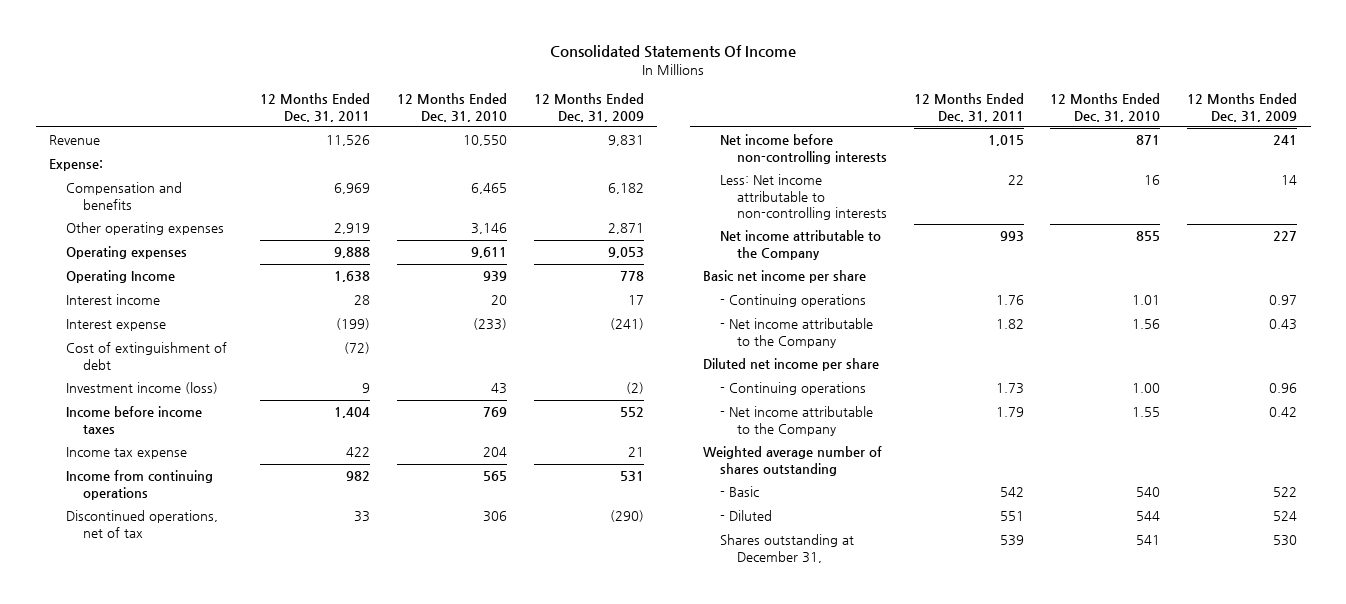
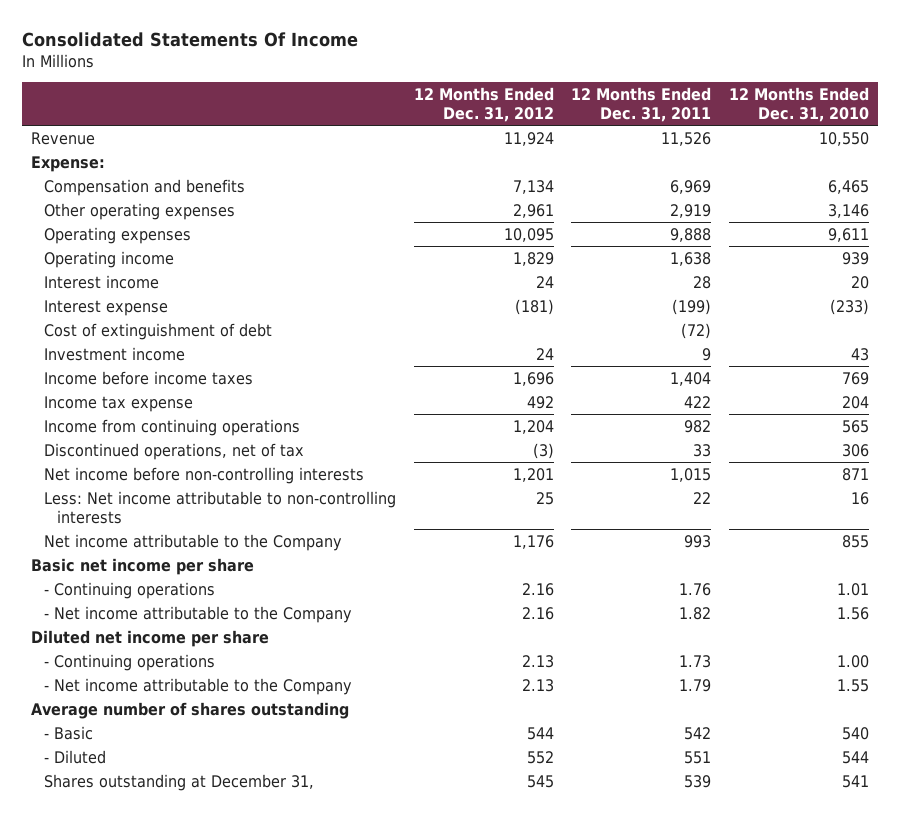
[533,93,644,122] 12 Months Ended Dec. 31, 2009 -> none
none -> [413,86,554,122] 12 Months Ended Dec. 31, 2012
[66,270,176,284] Operating Income -> [43,250,174,268] Operating income
[66,382,219,395] Investment income (loss) -> [43,346,185,361] Investment income
[702,446,882,476] Weighted average number of shares outstanding -> [30,701,349,719] Average number of shares outstanding

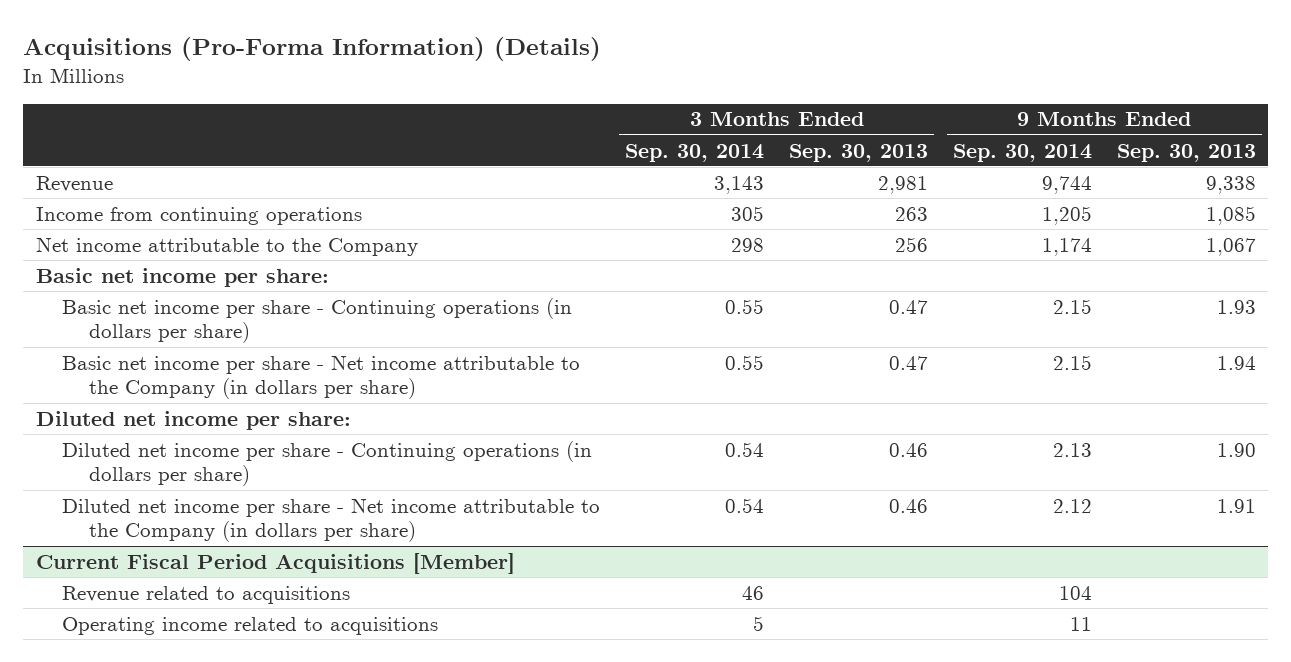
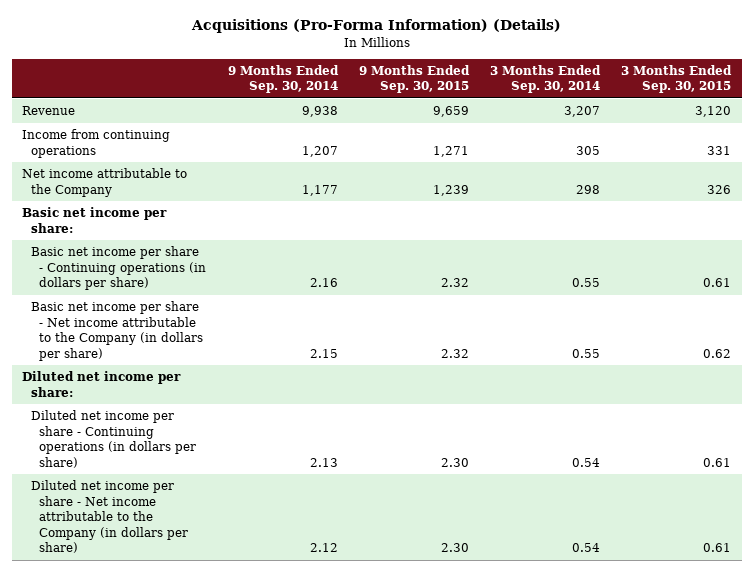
[789,143,929,162] Sep. 30, 2013 -> none
[1116,143,1256,162] Sep. 30, 2013 -> none
none -> [358,64,470,94] 9 Months Ended Sep. 30, 2015
none -> [621,64,733,94] 3 Months Ended Sep. 30, 2015
[714,175,765,194] 3,143 -> [563,106,600,118] 3,207
[1041,175,1092,194] 9,744 -> [301,106,338,118] 9,938
[1041,205,1092,225] 1,205 -> [301,145,338,157] 1,207
[1041,237,1092,256] 1,174 -> [301,184,338,196] 1,177
[1052,298,1092,314] 2.15 -> [309,278,338,288] 2.16
[35,552,515,574] Current Fiscal Period Acquisitions [Member] -> none
[62,585,351,604] Revenue related to acquisitions -> none
[62,616,439,635] Operating income related to acquisitions -> none

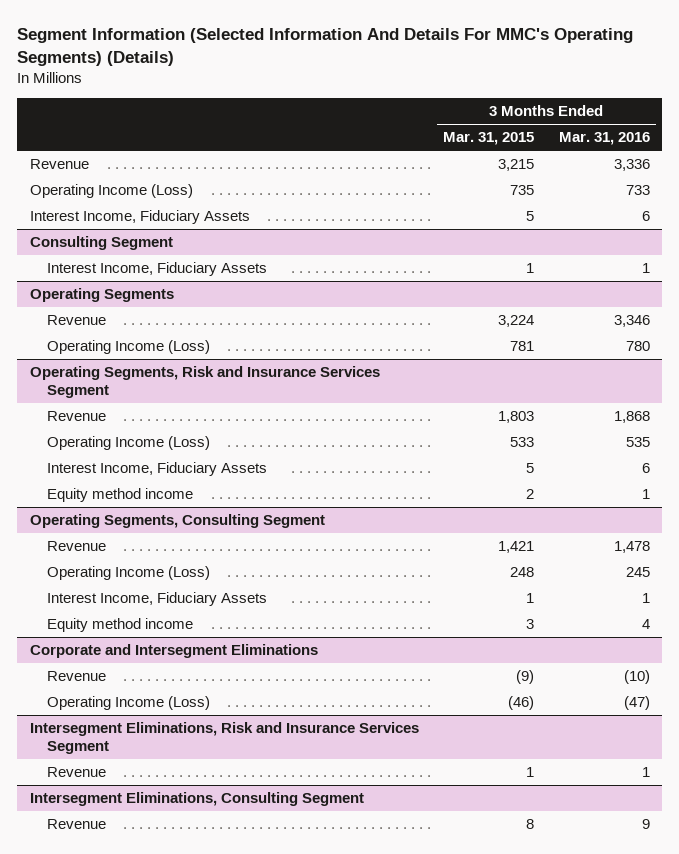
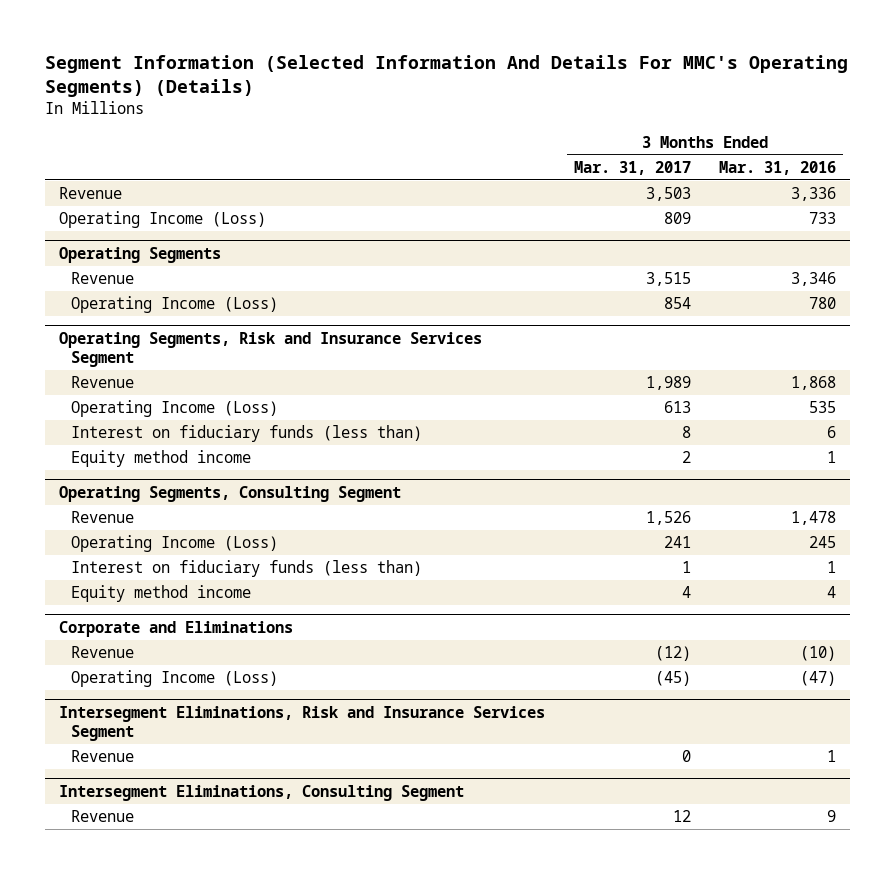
[443,132,535,146] Mar. 31, 2015 -> none
none -> [573,160,691,175] Mar. 31, 2017
[29,210,250,225] Interest Income, Fiduciary Assets -> none
[29,236,173,251] Consulting Segment -> none
[47,262,268,277] Interest Income, Fiduciary Assets -> none
[47,462,268,477] Interest Income, Fiduciary Assets -> [70,425,422,443] Interest on fiduciary funds (less than)
[47,592,268,607] Interest Income, Fiduciary Assets -> [70,560,422,578] Interest on fiduciary funds (less than)
[29,644,318,659] Corporate and Intersegment Eliminations -> [59,620,294,637] Corporate and Eliminations

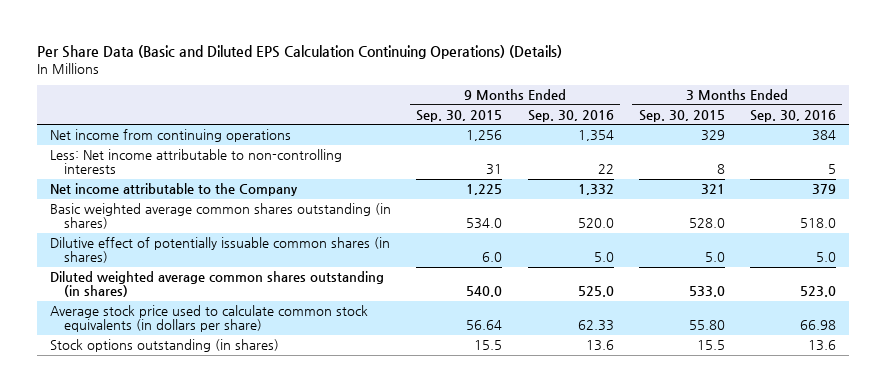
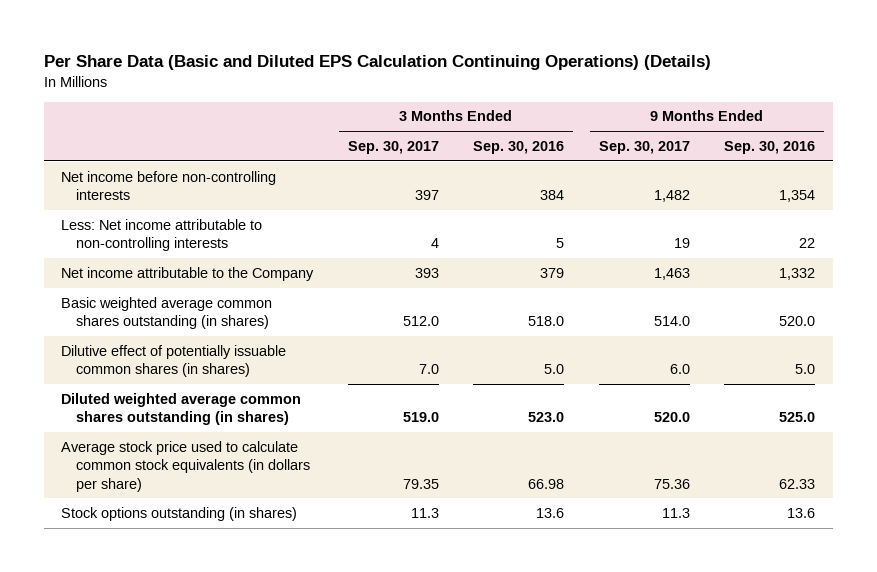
[416,109,503,122] Sep. 30, 2015 -> none
[638,109,725,122] Sep. 30, 2015 -> none
none -> [347,141,439,155] Sep. 30, 2017
none -> [598,141,690,155] Sep. 30, 2017
[50,129,292,143] Net income from continuing operations -> [61,170,277,201] Net income before non-controlling interests

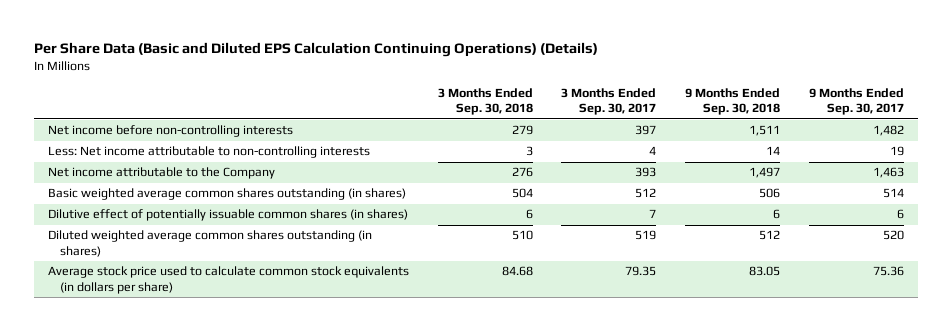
[473,141,565,155] Sep. 30, 2016 -> none
[724,141,816,155] Sep. 30, 2016 -> none
none -> [437,87,533,116] 3 Months Ended Sep. 30, 2018
none -> [684,87,780,116] 9 Months Ended Sep. 30, 2018
[402,316,439,327] 512.0 -> [635,188,657,199] 512
[653,316,690,327] 514.0 -> [882,188,904,199] 514
[418,364,439,375] 7.0 -> [649,209,657,219] 7
[669,364,690,375] 6.0 -> [896,209,904,220] 6
[402,412,439,423] 519.0 -> [635,230,657,241] 519
[653,412,690,423] 520.0 -> [882,230,904,241] 520
[61,506,298,521] Stock options outstanding (in shares) -> none

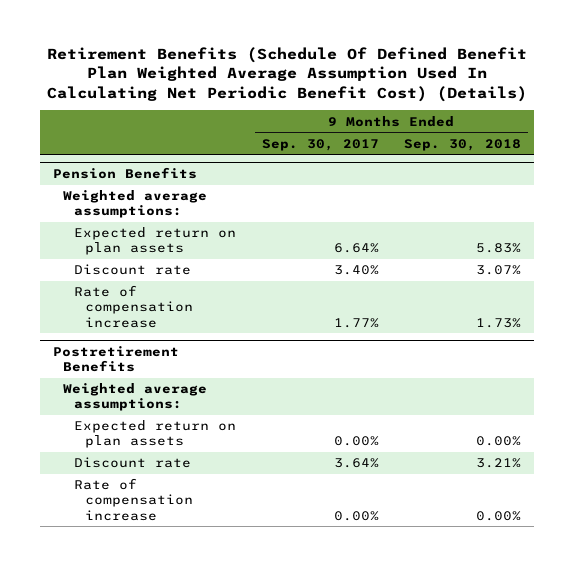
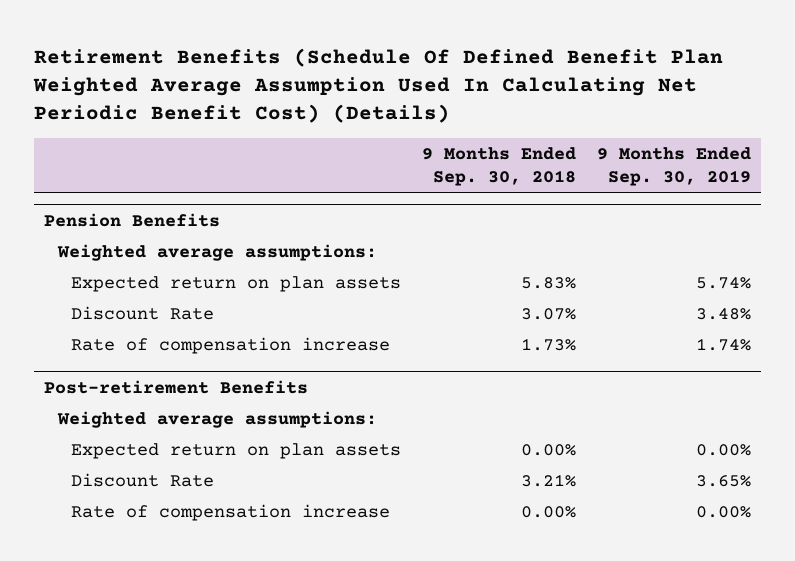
[261,138,379,151] Sep. 30, 2017 -> none
none -> [596,146,751,187] 9 Months Ended Sep. 30, 2019
[73,264,191,276] Discount rate -> [71,305,215,320] Discount Rate
[52,345,179,372] Postretirement Benefits -> [44,379,309,394] Post-retirement Benefits
[73,457,191,469] Discount rate -> [71,472,215,487] Discount Rate

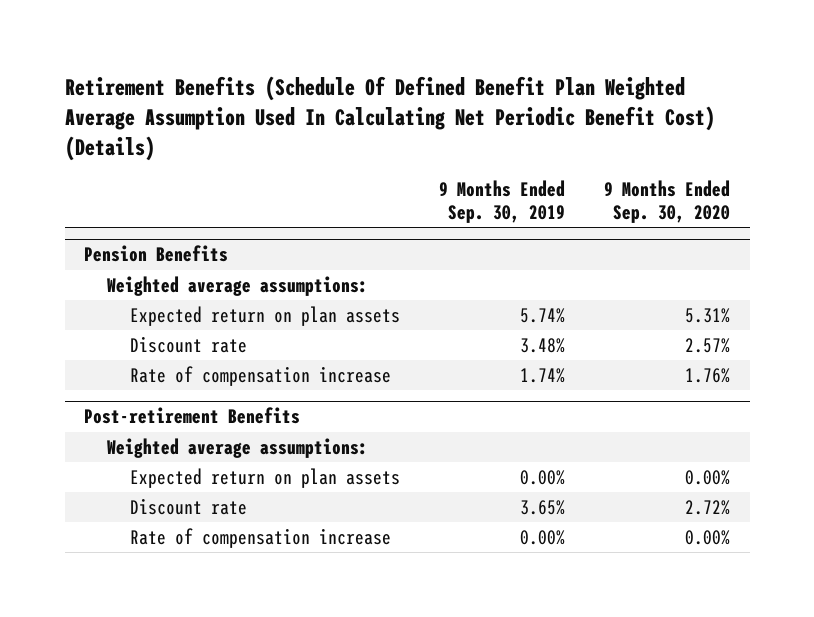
[422,146,577,187] 9 Months Ended Sep. 30, 2018 -> none
none -> [604,180,731,224] 9 Months Ended Sep. 30, 2020
[71,305,215,320] Discount Rate -> [129,335,247,353] Discount rate
[71,472,215,487] Discount Rate -> [129,497,247,515] Discount rate

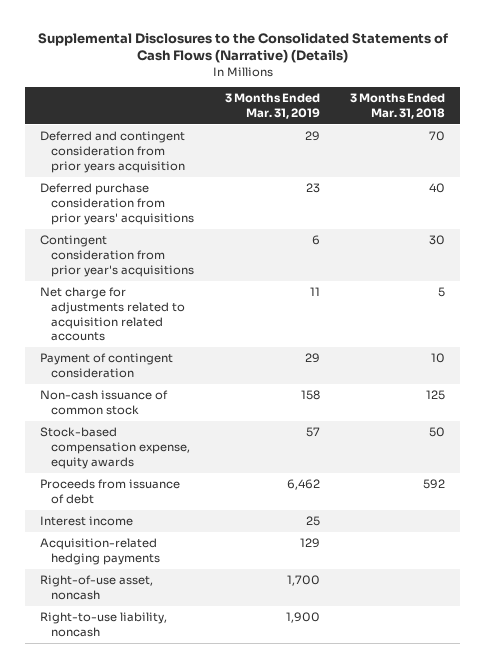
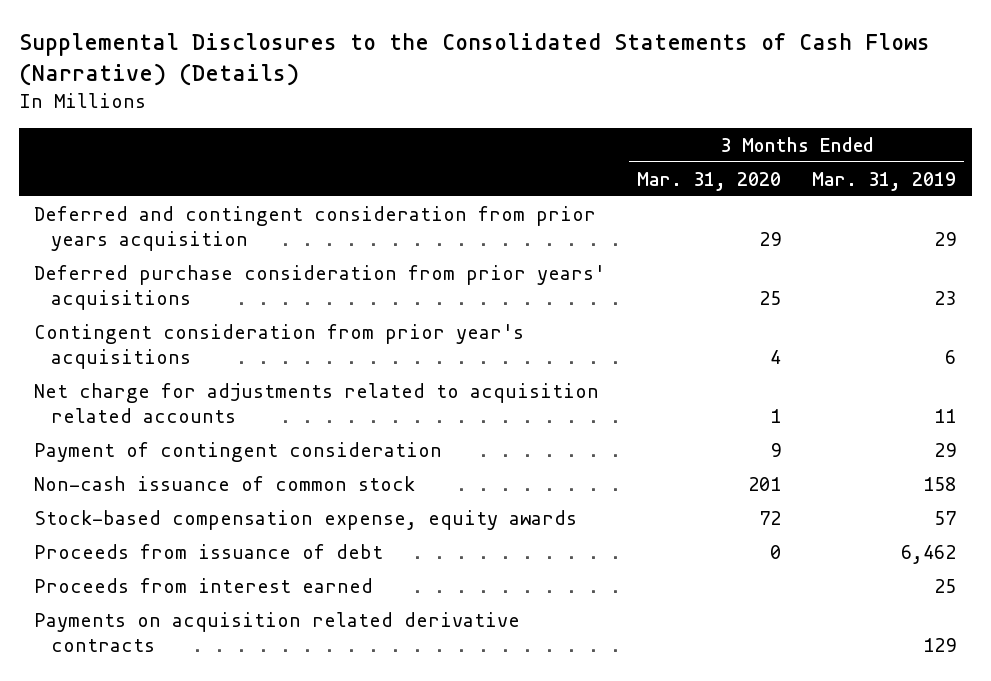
[349,93,445,119] 3 Months Ended Mar. 31, 2018 -> none
none -> [636,171,781,191] Mar. 31, 2020
[40,516,134,527] Interest income -> none
[40,575,154,601] Right-of-use asset, noncash -> none
[40,612,168,638] Right-to-use liability, noncash -> none
none -> [34,577,374,593] Proceeds from interest earned
[40,538,161,566] Acquisition-related hedging payments -> [34,611,521,653] Payments on acquisition related derivative contracts

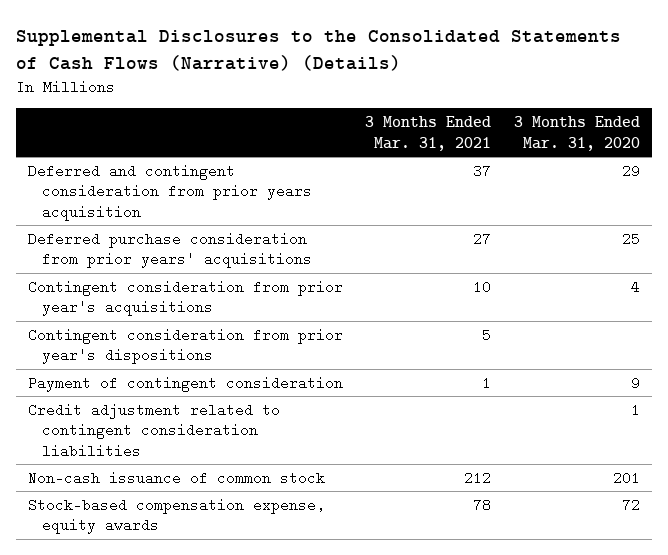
[812,171,957,191] Mar. 31, 2019 -> none
none -> [365,116,492,151] 3 Months Ended Mar. 31, 2021
[34,382,600,424] Net charge for adjustments related to acquisition related accounts -> none
none -> [27,327,343,365] Contingent consideration from prior year's dispositions
none -> [27,402,280,459] Credit adjustment related to contingent consideration liabilities
[34,543,384,559] Proceeds from issuance of debt -> none
[34,577,374,593] Proceeds from interest earned -> none
[34,611,521,653] Payments on acquisition related derivative contracts -> none

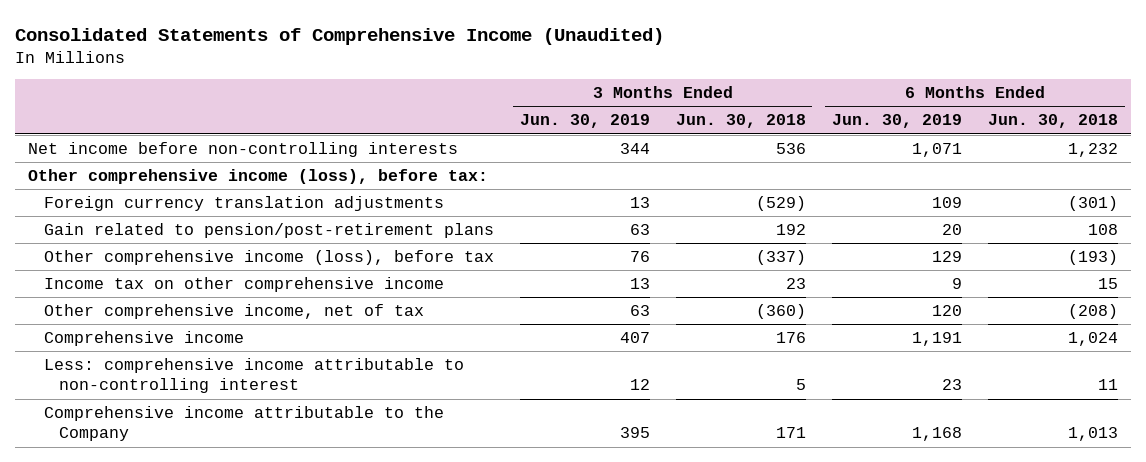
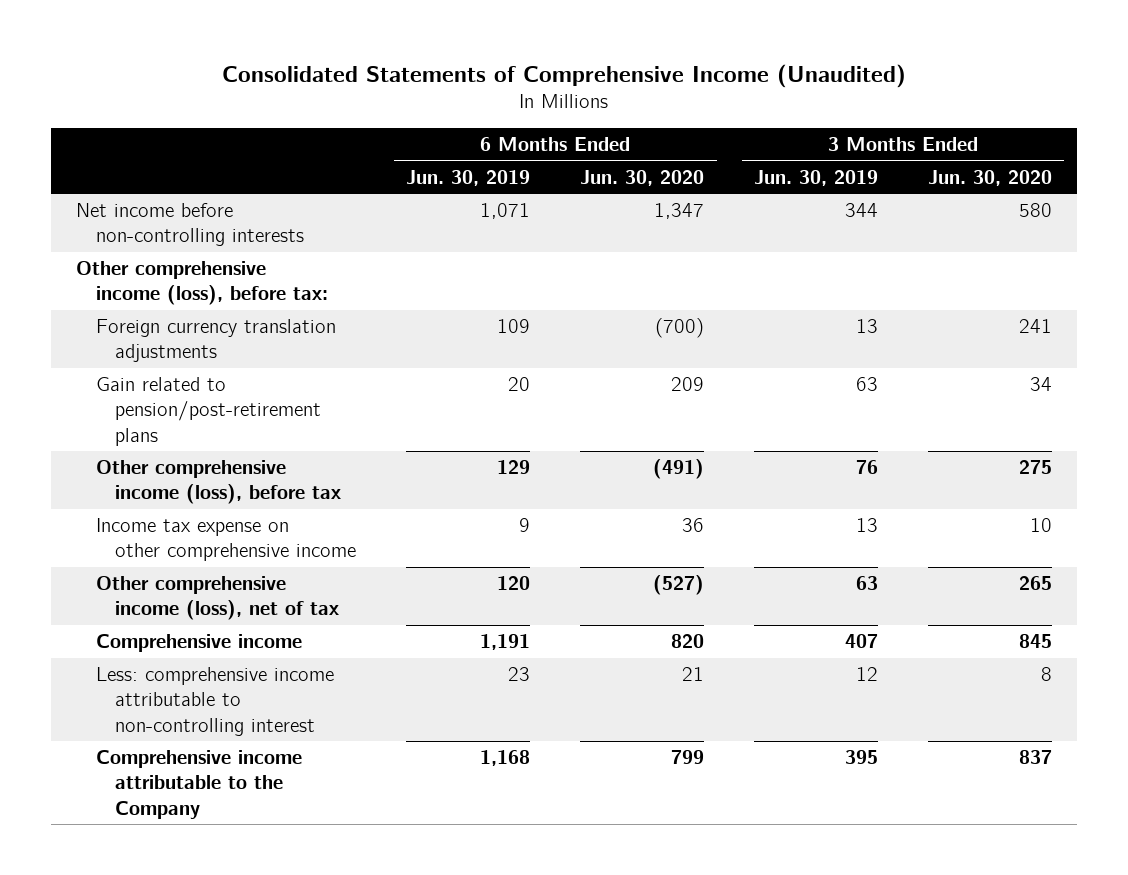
[675,114,806,129] Jun. 30, 2018 -> none
[988,114,1119,129] Jun. 30, 2018 -> none
none -> [580,169,705,186] Jun. 30, 2020
none -> [927,169,1052,186] Jun. 30, 2020
[43,277,444,293] Income tax on other comprehensive income -> [95,518,357,562] Income tax expense on other comprehensive income
[43,304,424,320] Other comprehensive income, net of tax -> [95,576,340,621] Other comprehensive income (loss), net of tax

